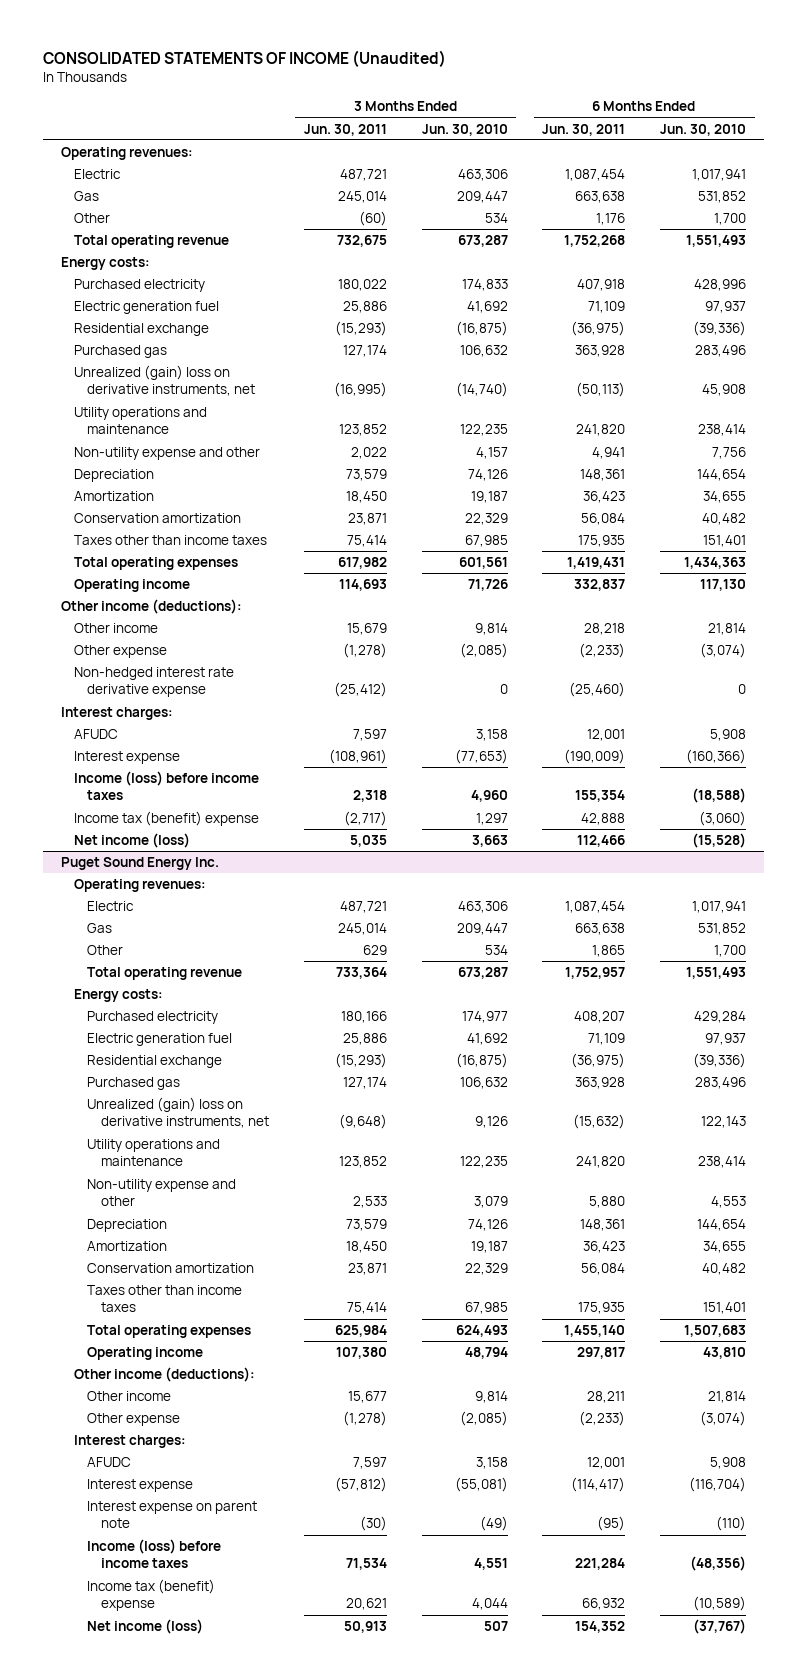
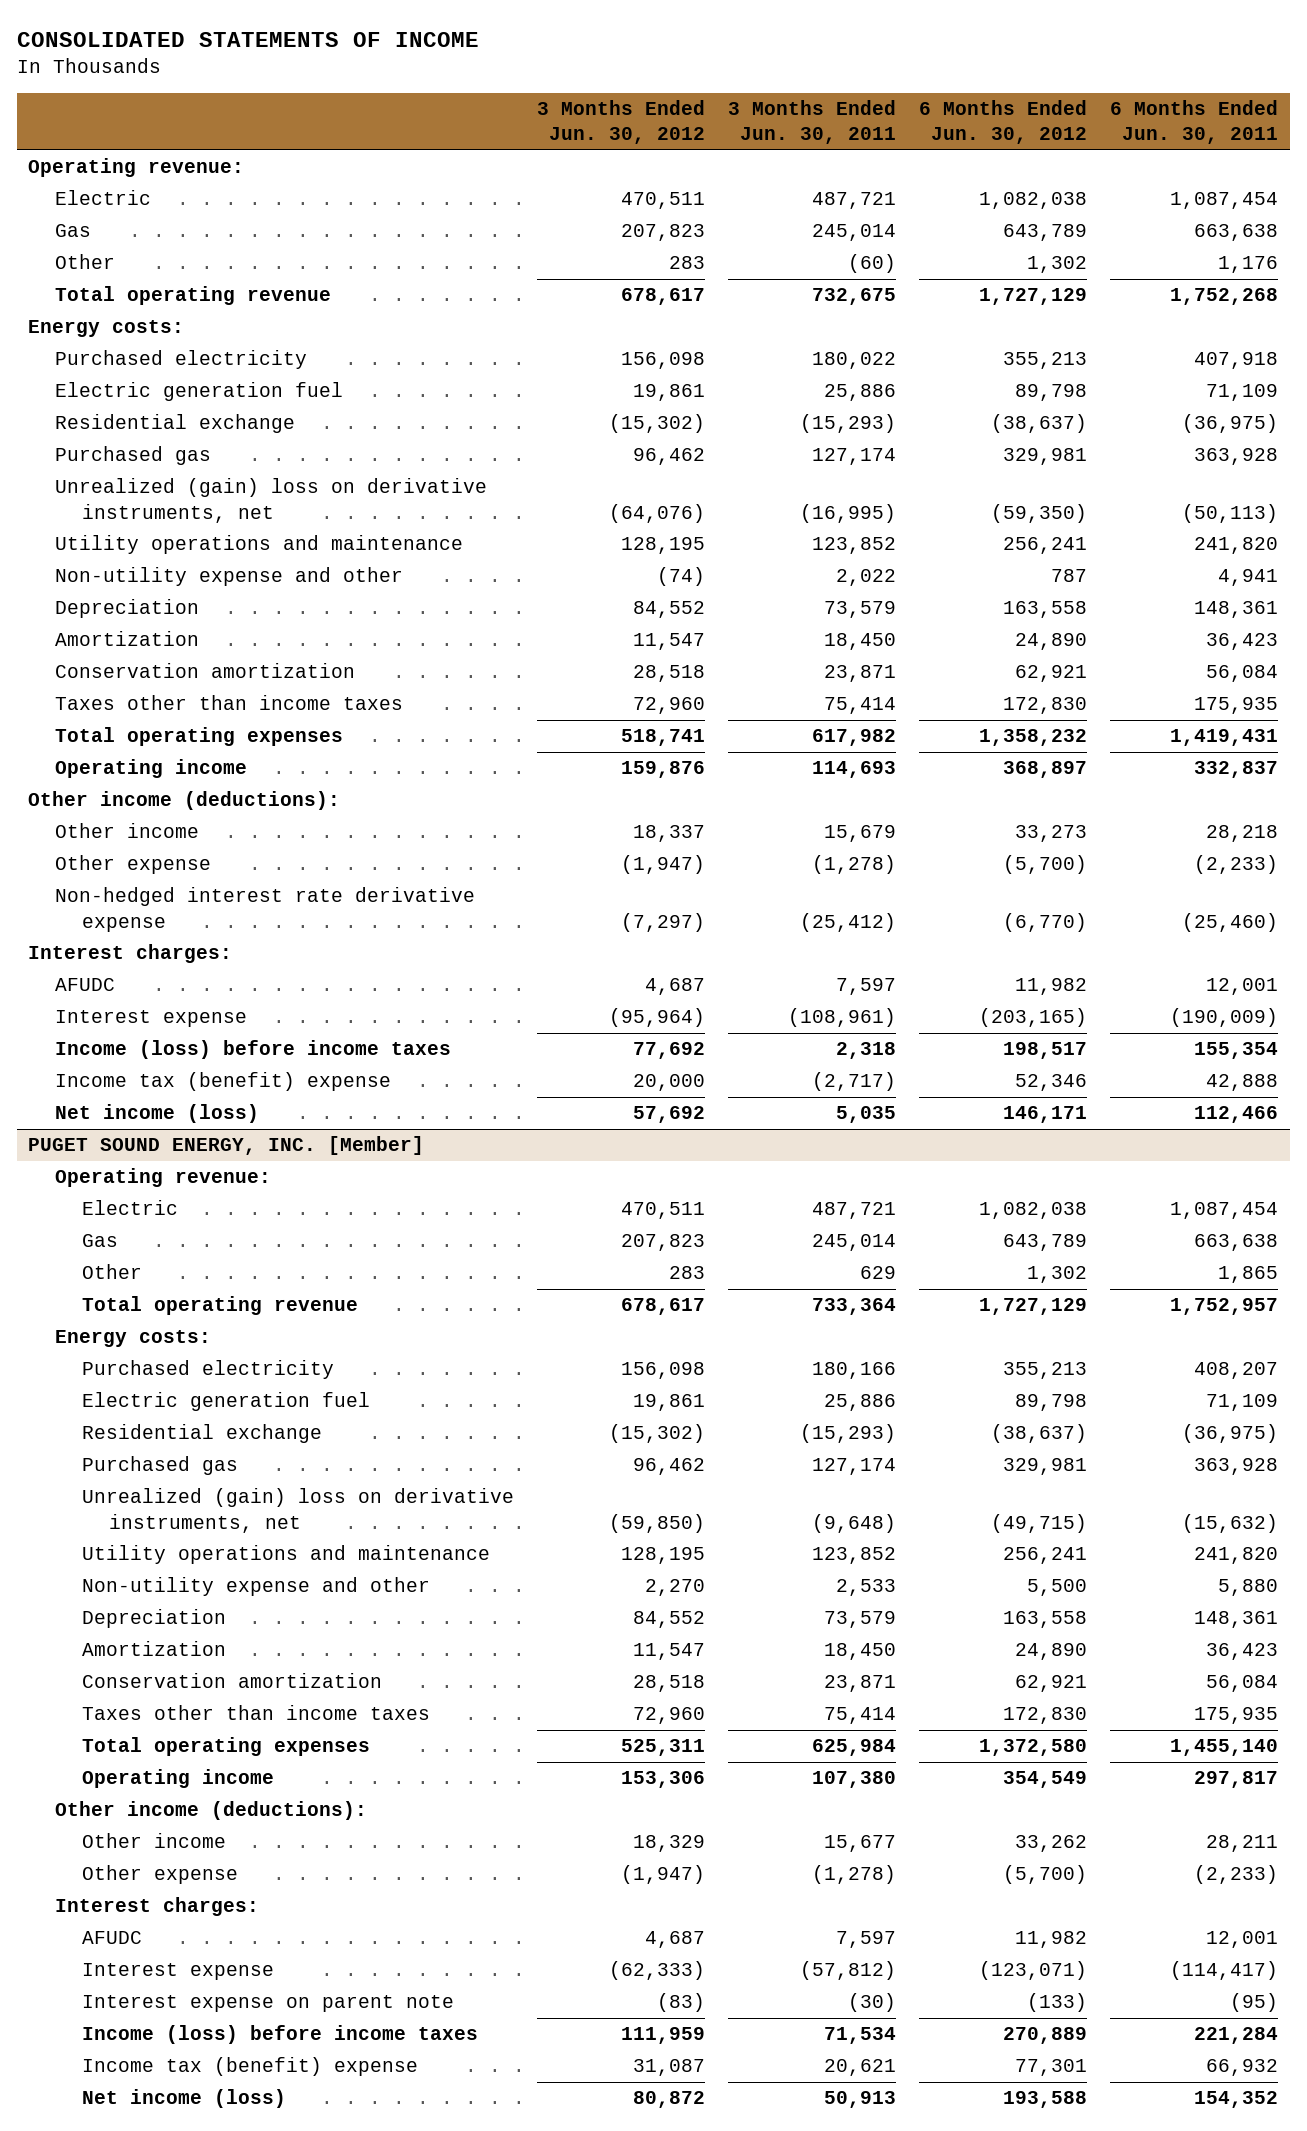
[43,50,447,68] CONSOLIDATED STATEMENTS OF INCOME (Unaudited) -> [16,32,479,48] CONSOLIDATED STATEMENTS OF INCOME
[421,123,508,136] Jun. 30, 2010 -> none
[660,123,747,136] Jun. 30, 2010 -> none
none -> [537,100,706,145] 3 Months Ended Jun. 30, 2012
none -> [919,100,1088,145] 6 Months Ended Jun. 30, 2012
[60,146,193,160] Operating revenues: -> [28,158,245,178] Operating revenue:
[60,856,219,870] Puget Sound Energy Inc. -> [28,1136,425,1156] PUGET SOUND ENERGY, INC. [Member]
[74,878,207,892] Operating revenues: -> [55,1168,272,1188] Operating revenue:

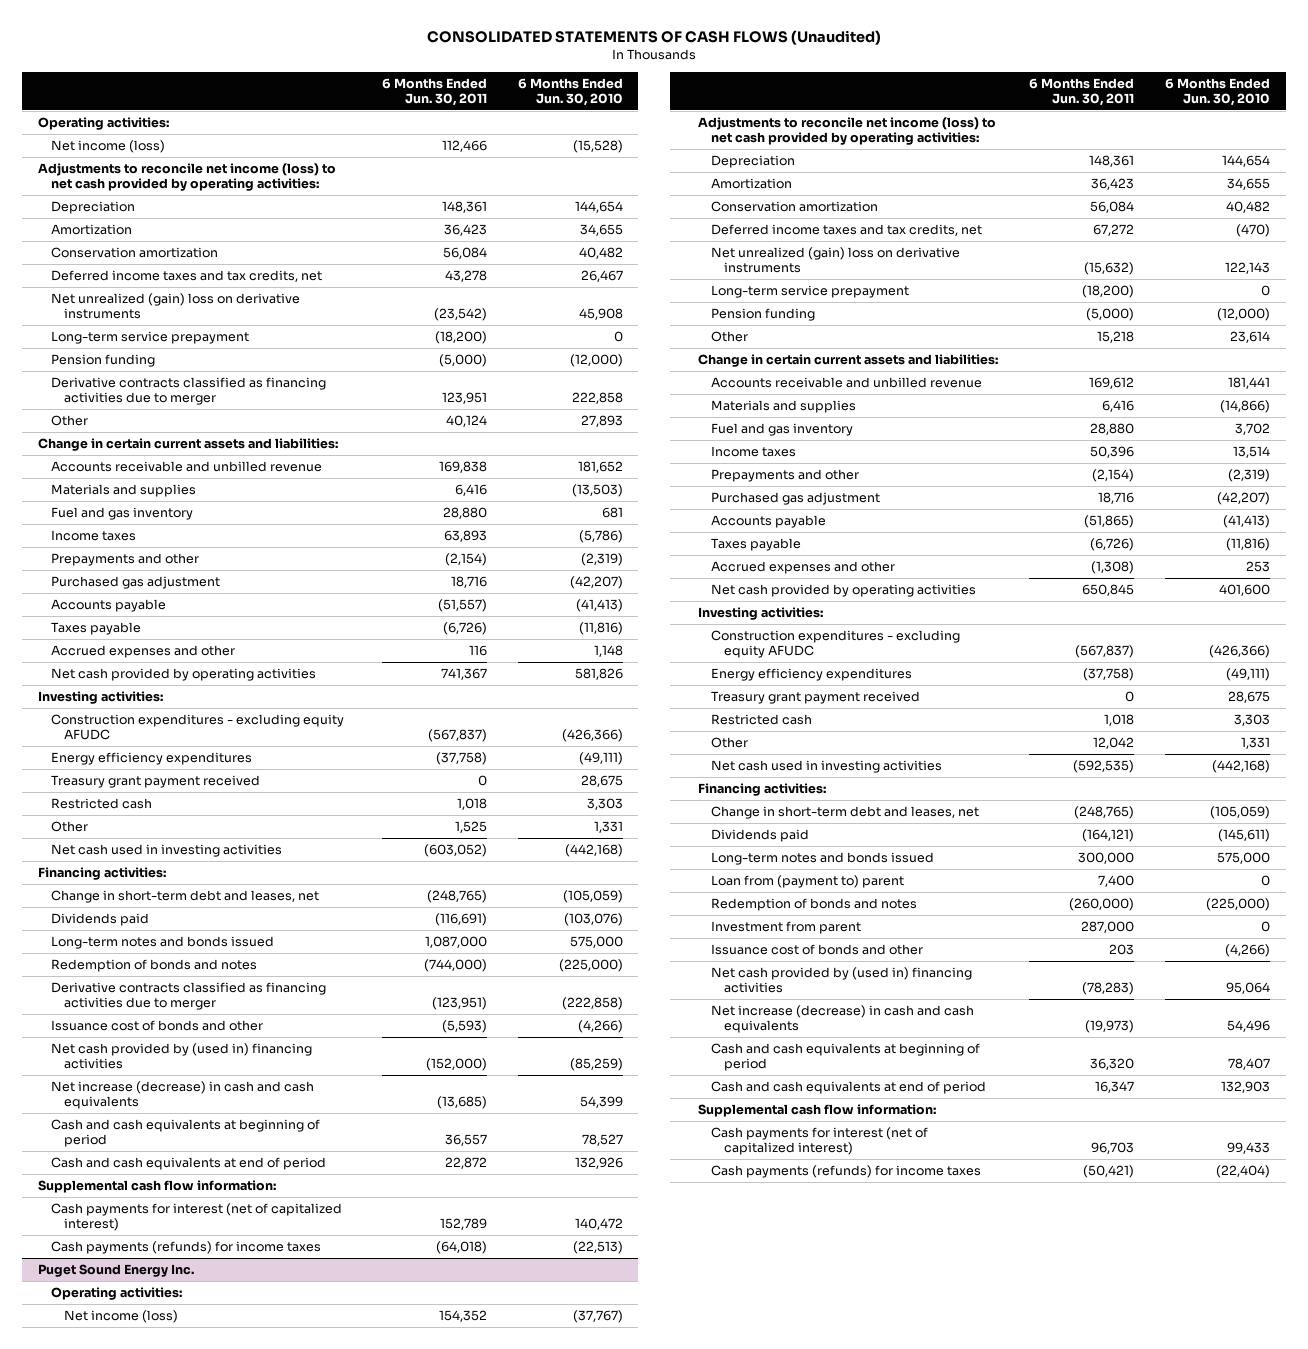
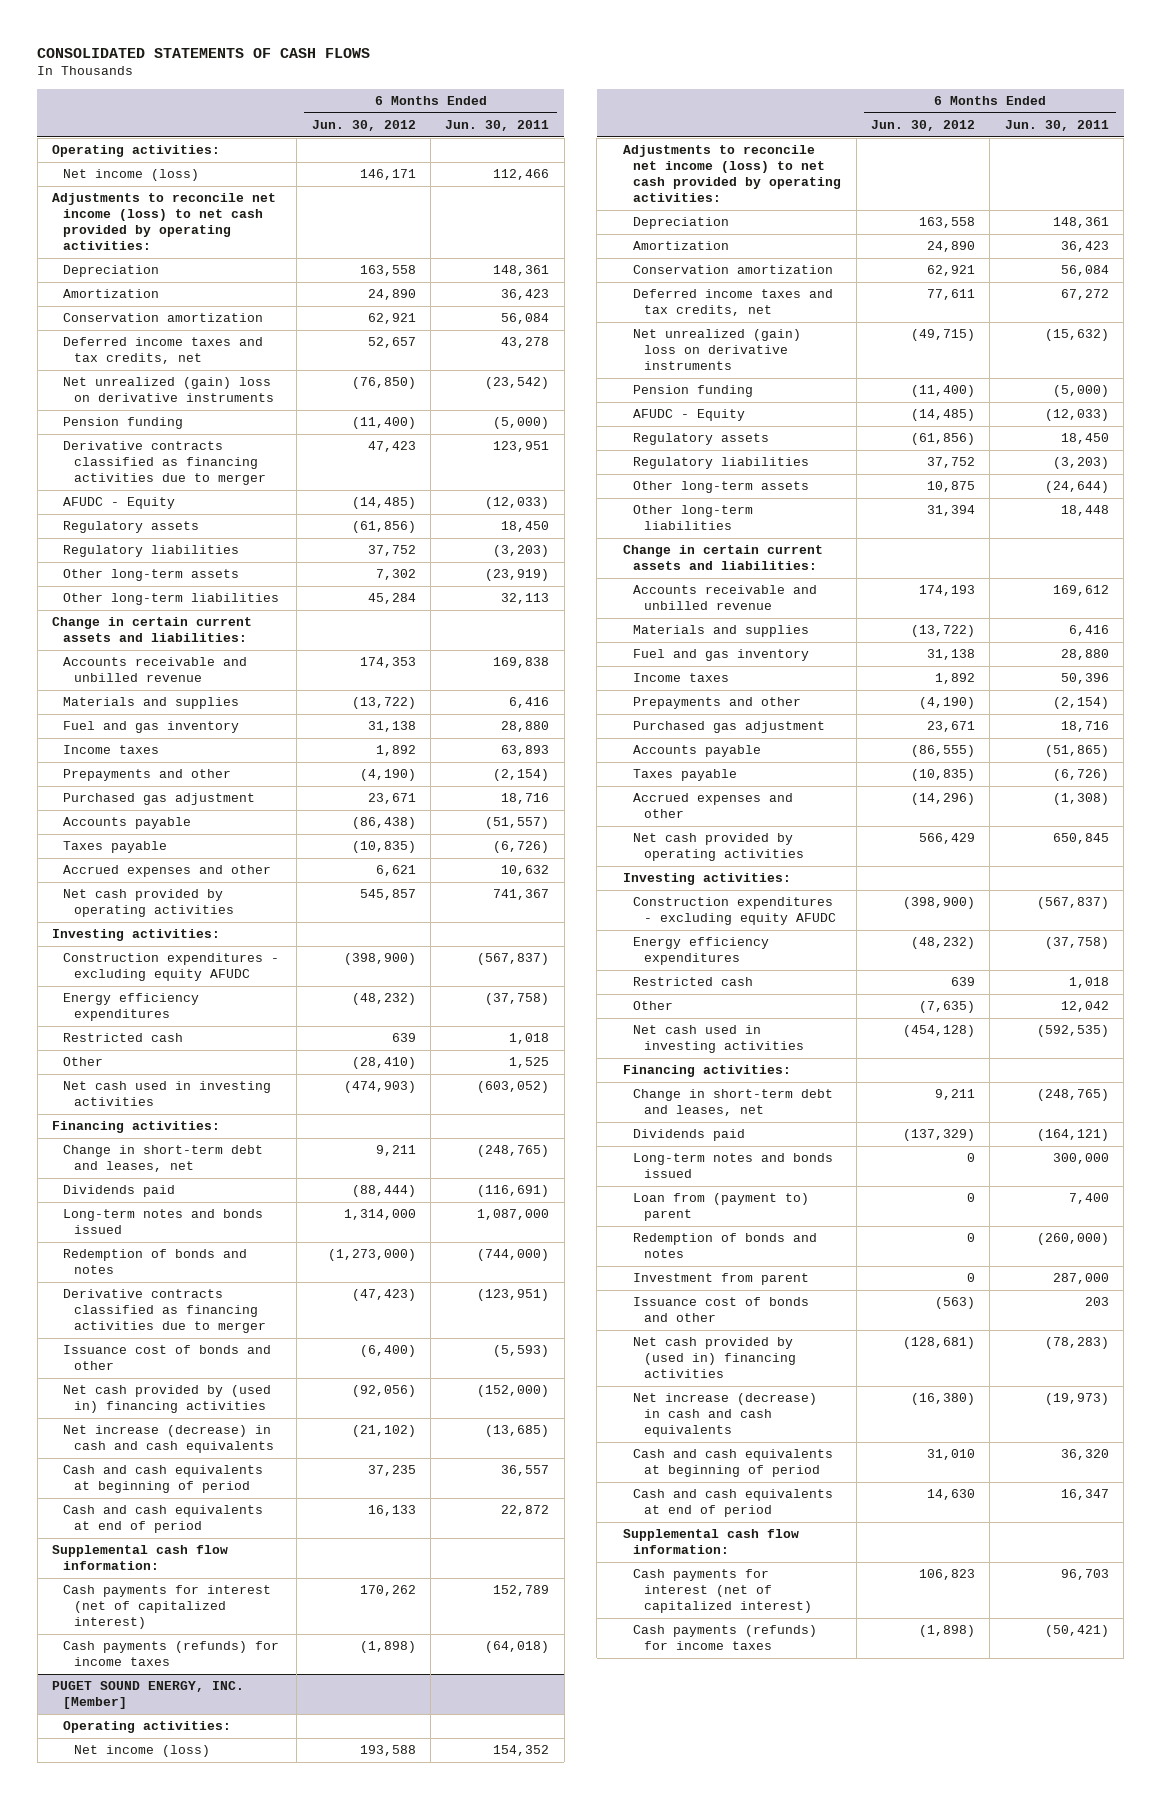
[426,29,881,45] CONSOLIDATED STATEMENTS OF CASH FLOWS (Unaudited) -> [37,47,371,58] CONSOLIDATED STATEMENTS OF CASH FLOWS
[517,77,623,106] 6 Months Ended Jun. 30, 2010 -> none
none -> [311,120,416,132] Jun. 30, 2012
[50,331,249,345] Long-term service prepayment -> none
[50,415,88,427] Other -> none
none -> [63,497,176,510] AFUDC - Equity
none -> [63,521,200,534] Regulatory assets
none -> [63,545,240,558] Regulatory liabilities
none -> [63,569,240,582] Other long-term assets
none -> [63,593,280,606] Other long-term liabilities
[468,645,487,657] 116 -> [501,865,550,877] 10,632
[50,775,260,789] Treasury grant payment received -> none
[37,1264,194,1278] Puget Sound Energy Inc. -> [52,1681,245,1710] PUGET SOUND ENERGY, INC. [Member]
[711,285,910,299] Long-term service prepayment -> none
[711,331,749,343] Other -> none
none -> [633,409,746,422] AFUDC - Equity
none -> [633,433,770,446] Regulatory assets
none -> [633,457,810,470] Regulatory liabilities
none -> [633,481,810,494] Other long-term assets
none -> [633,505,754,531] Other long-term liabilities
[711,691,921,705] Treasury grant payment received -> none

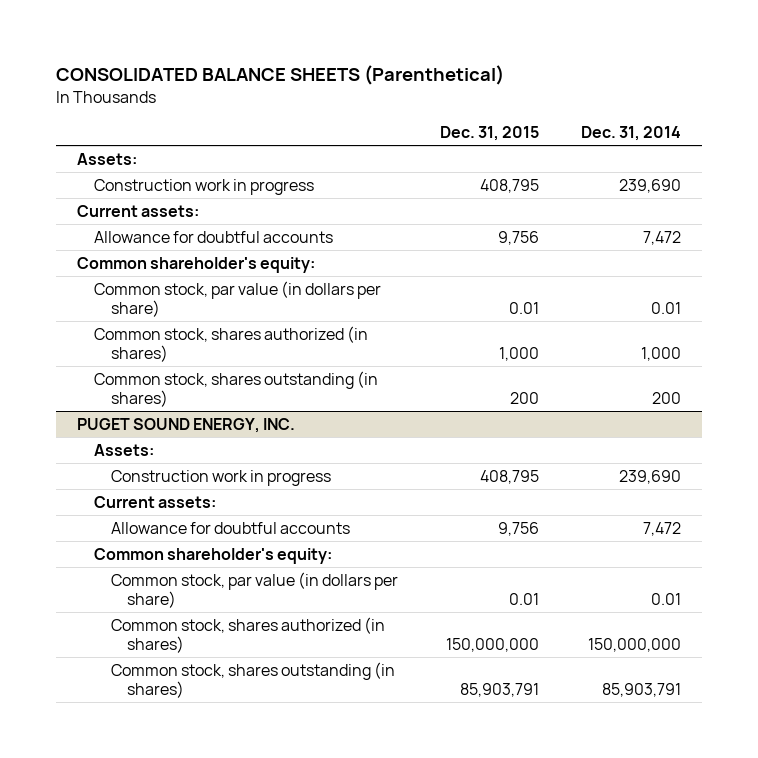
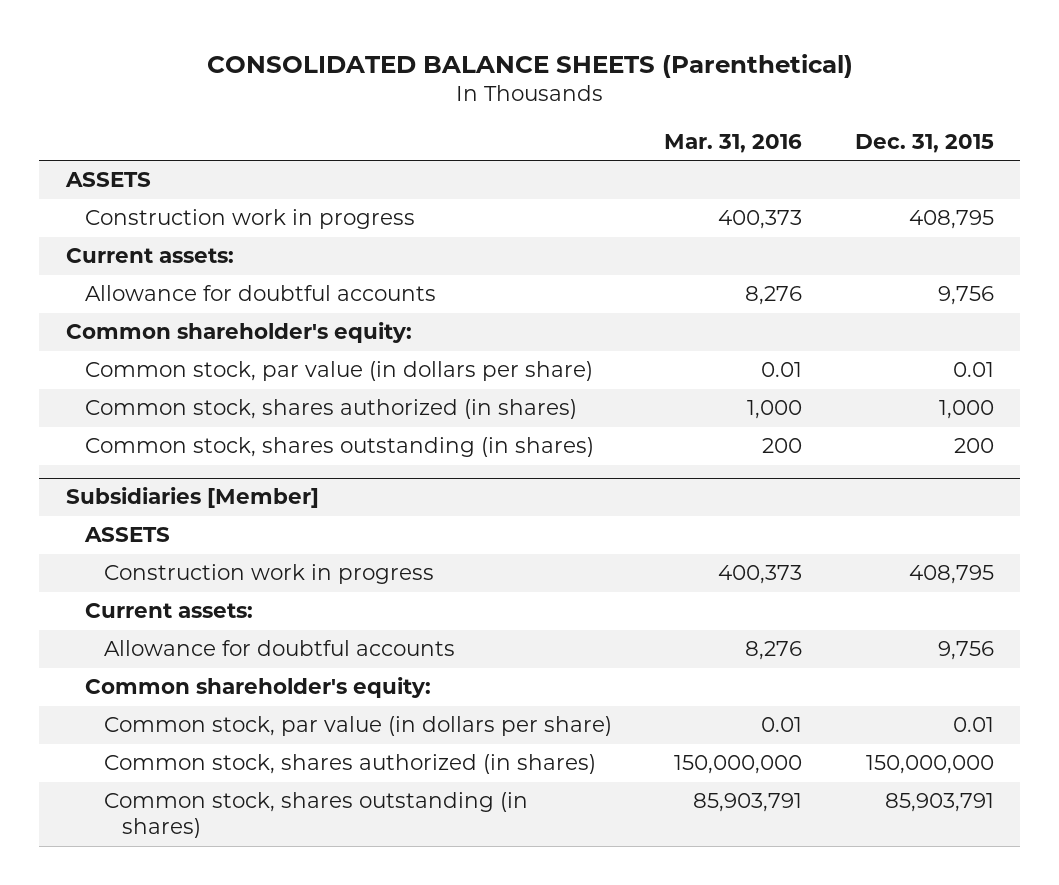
[581,125,682,141] Dec. 31, 2014 -> none
none -> [664,134,803,154] Mar. 31, 2016
[77,152,138,165] Assets: -> [64,172,151,188] ASSETS
[77,417,296,433] PUGET SOUND ENERGY, INC. -> [65,487,319,509] Subsidiaries [Member]
[94,443,155,456] Assets: -> [83,527,170,543] ASSETS

